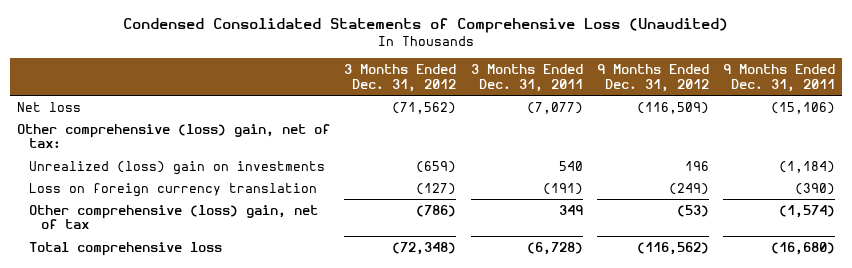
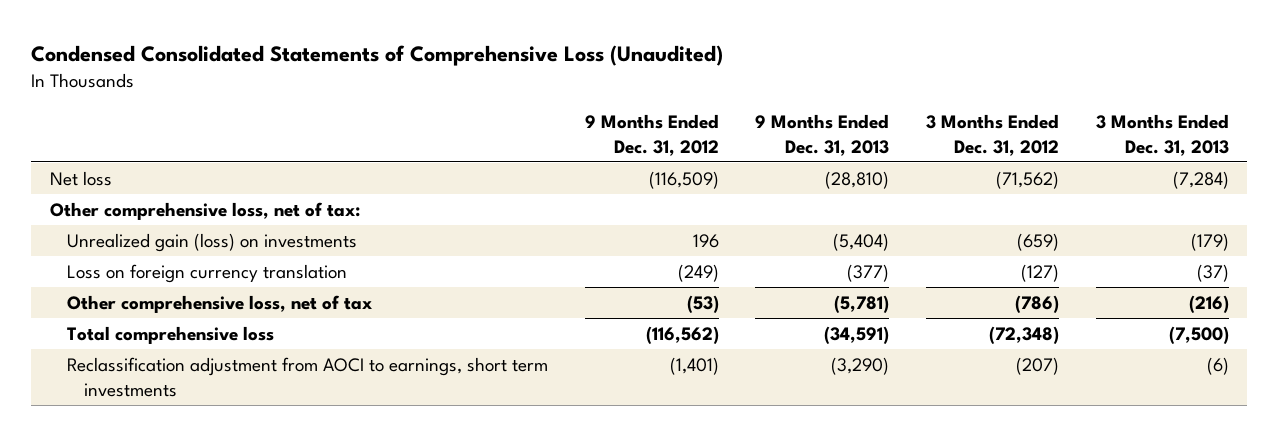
[470,64,583,92] 3 Months Ended Dec. 31, 2011 -> none
[722,64,835,92] 9 Months Ended Dec. 31, 2011 -> none
none -> [755,114,890,157] 9 Months Ended Dec. 31, 2013
none -> [1096,114,1230,157] 3 Months Ended Dec. 31, 2013
[17,123,331,149] Other comprehensive (loss) gain, net of tax: -> [49,201,360,220] Other comprehensive loss, net of tax:
[29,160,326,175] Unrealized (loss) gain on investments -> [66,232,357,252] Unrealized gain (loss) on investments
[29,204,319,230] Other comprehensive (loss) gain, net of tax -> [66,294,372,313] Other comprehensive loss, net of tax
none -> [66,356,548,397] Reclassification adjustment from AOCI to earnings, short term investments

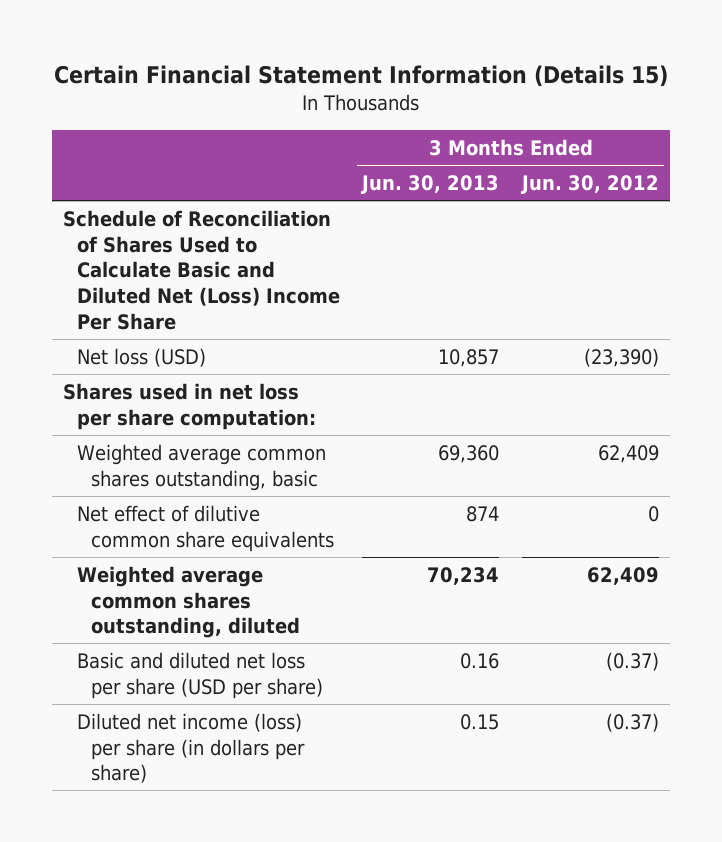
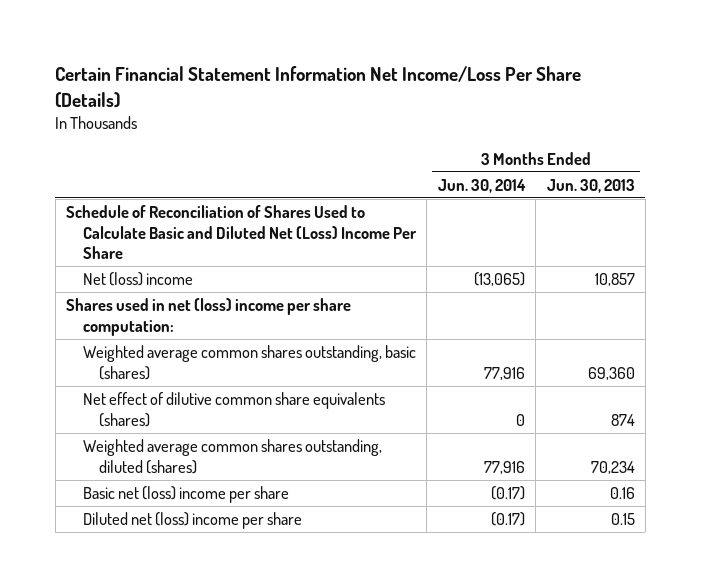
[53,65,668,88] Certain Financial Statement Information (Details 15) -> [55,65,582,108] Certain Financial Statement Information Net Income/Loss Per Share (Details)
[520,174,659,194] Jun. 30, 2012 -> none
none -> [437,178,526,193] Jun. 30, 2014
[77,347,207,367] Net loss (USD) -> [82,272,193,287] Net (loss) income
[62,382,317,430] Shares used in net loss per share computation: -> [66,298,352,336] Shares used in net (loss) income per share computation:
[77,443,327,491] Weighted average common shares outstanding, basic -> [82,345,416,380] Weighted average common shares outstanding, basic (shares)
[77,504,335,552] Net effect of dilutive common share equivalents -> [82,392,385,427] Net effect of dilutive common share equivalents (shares)
[77,565,301,639] Weighted average common shares outstanding, diluted -> [82,439,382,474] Weighted average common shares outstanding, diluted (shares)
[77,651,324,699] Basic and diluted net loss per share (USD per share) -> [82,486,289,504] Basic net (loss) income per share
[77,712,306,784] Diluted net income (loss) per share (in dollars per share) -> [82,512,302,530] Diluted net (loss) income per share

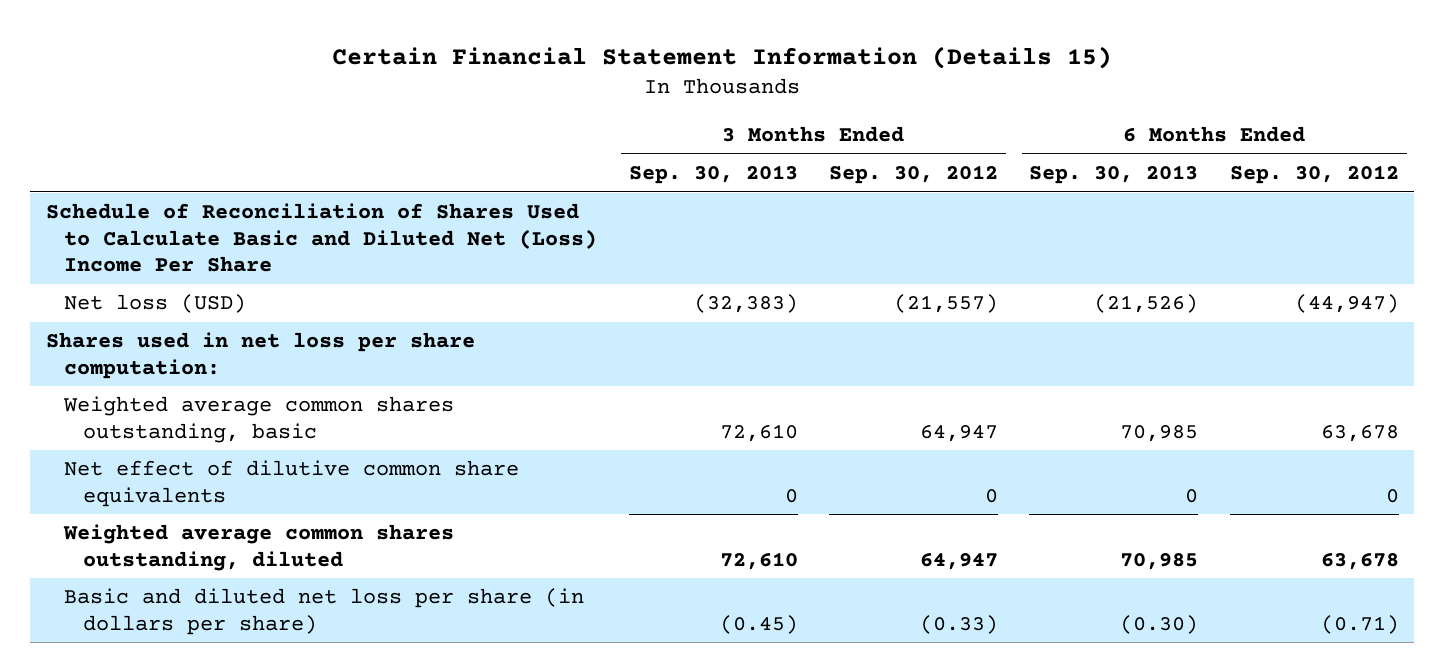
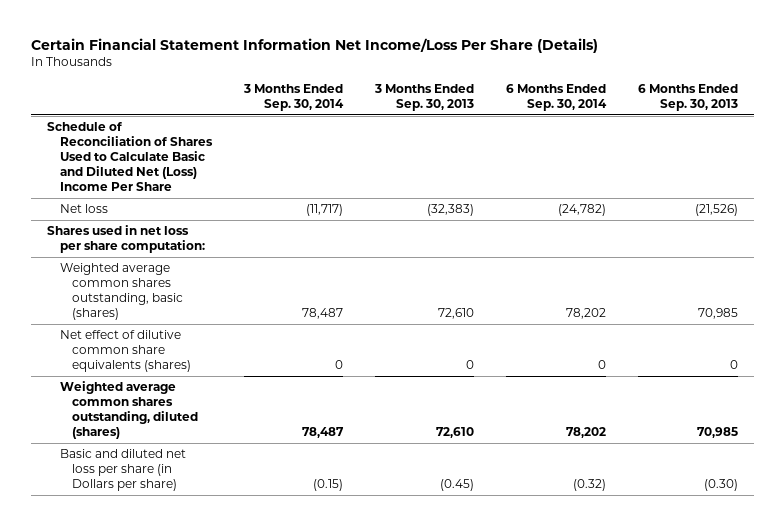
[332,45,1113,69] Certain Financial Statement Information (Details 15) -> [30,37,598,53] Certain Financial Statement Information Net Income/Loss Per Share (Details)
[829,164,999,184] Sep. 30, 2012 -> none
[1229,164,1399,184] Sep. 30, 2012 -> none
none -> [242,84,344,112] 3 Months Ended Sep. 30, 2014
none -> [505,84,607,112] 6 Months Ended Sep. 30, 2014
[64,294,247,314] Net loss (USD) -> [59,204,108,214] Net loss
[63,396,455,443] Weighted average common shares outstanding, basic -> [59,263,184,321] Weighted average common shares outstanding, basic (shares)
[64,460,520,507] Net effect of dilutive common share equivalents -> [59,330,192,373] Net effect of dilutive common share equivalents (shares)
[63,524,455,571] Weighted average common shares outstanding, diluted -> [59,381,199,440] Weighted average common shares outstanding, diluted (shares)
[64,588,585,635] Basic and diluted net loss per share (in dollars per share) -> [59,449,186,492] Basic and diluted net loss per share (in Dollars per share)

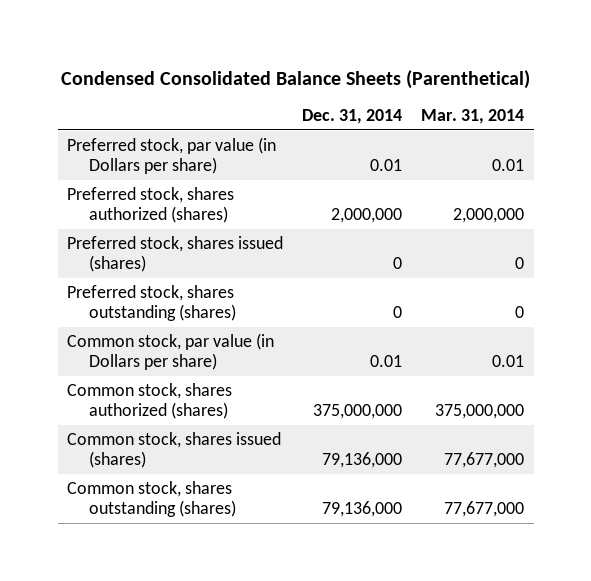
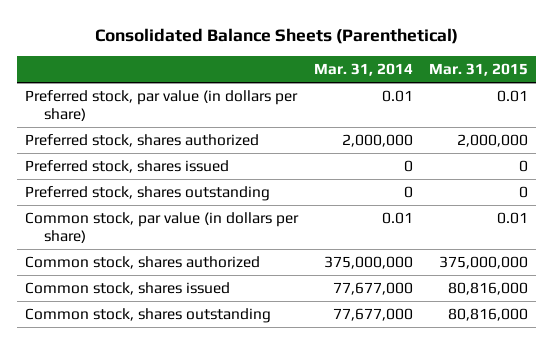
[60,69,530,89] Condensed Consolidated Balance Sheets (Parenthetical) -> [94,27,458,44] Consolidated Balance Sheets (Parenthetical)
[302,109,403,125] Dec. 31, 2014 -> none
none -> [429,63,529,77] Mar. 31, 2015
[67,136,277,175] Preferred stock, par value (in Dollars per share) -> [25,89,299,121] Preferred stock, par value (in dollars per share)
[67,186,235,224] Preferred stock, shares authorized (shares) -> [25,133,260,147] Preferred stock, shares authorized
[67,235,284,273] Preferred stock, shares issued (shares) -> [25,159,230,173] Preferred stock, shares issued
[67,284,237,322] Preferred stock, shares outstanding (shares) -> [25,185,271,201] Preferred stock, shares outstanding
[67,332,275,371] Common stock, par value (in Dollars per share) -> [25,211,300,243] Common stock, par value (in dollars per share)
[67,382,233,420] Common stock, shares authorized (shares) -> [25,255,261,269] Common stock, shares authorized
[67,431,282,469] Common stock, shares issued (shares) -> [25,281,231,295] Common stock, shares issued
[67,480,237,518] Common stock, shares outstanding (shares) -> [25,307,272,323] Common stock, shares outstanding

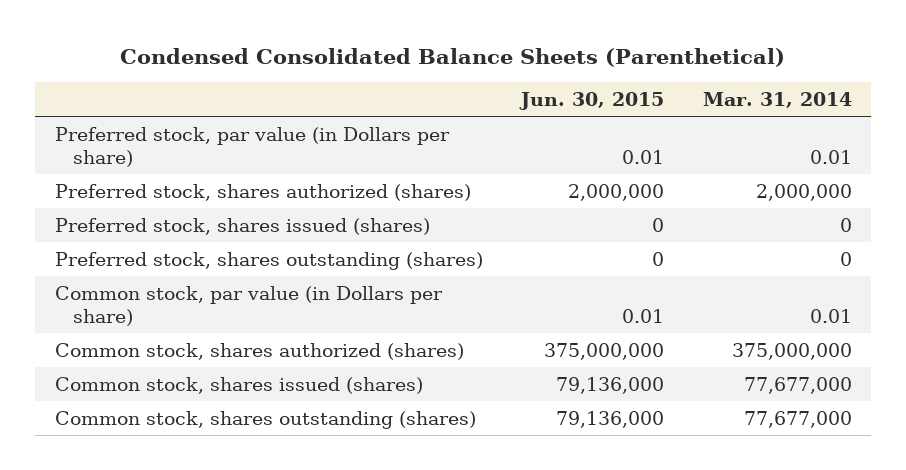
[94,27,458,44] Consolidated Balance Sheets (Parenthetical) -> [120,47,786,67] Condensed Consolidated Balance Sheets (Parenthetical)
[429,63,529,77] Mar. 31, 2015 -> none
none -> [519,91,665,110] Jun. 30, 2015
[25,89,299,121] Preferred stock, par value (in dollars per share) -> [54,126,450,168] Preferred stock, par value (in Dollars per share)
[25,133,260,147] Preferred stock, shares authorized -> [54,183,471,201] Preferred stock, shares authorized (shares)
[25,159,230,173] Preferred stock, shares issued -> [54,217,430,235] Preferred stock, shares issued (shares)
[25,185,271,201] Preferred stock, shares outstanding -> [54,251,483,270] Preferred stock, shares outstanding (shares)
[25,211,300,243] Common stock, par value (in dollars per share) -> [54,285,443,327] Common stock, par value (in Dollars per share)
[25,255,261,269] Common stock, shares authorized -> [54,342,464,360] Common stock, shares authorized (shares)
[25,281,231,295] Common stock, shares issued -> [54,376,423,394] Common stock, shares issued (shares)
[25,307,272,323] Common stock, shares outstanding -> [54,410,476,429] Common stock, shares outstanding (shares)

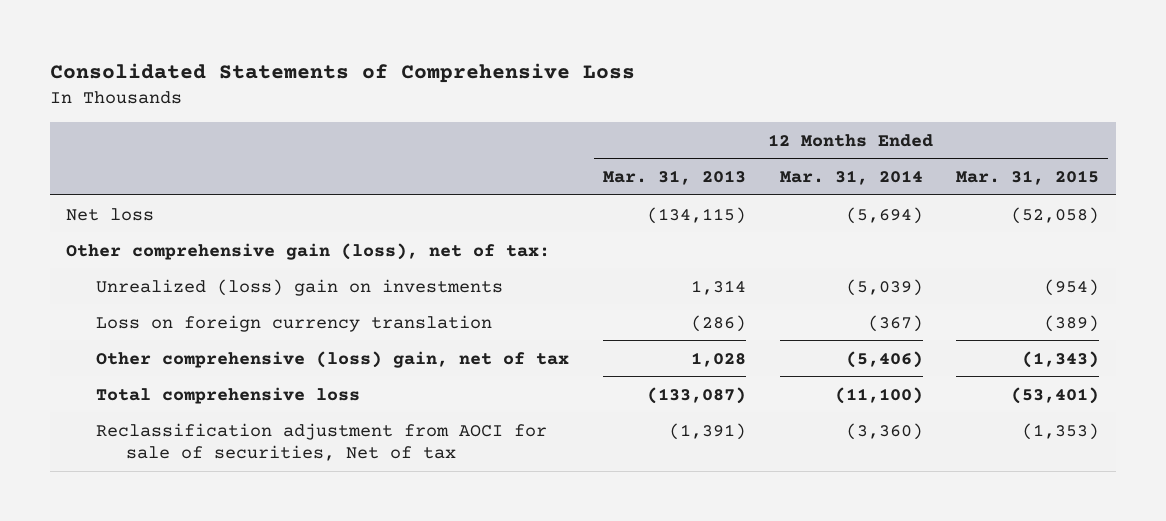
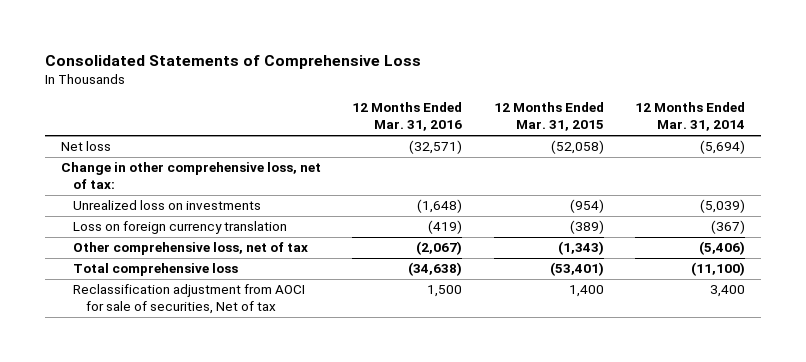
[602,170,746,186] Mar. 31, 2013 -> none
none -> [352,102,463,132] 12 Months Ended Mar. 31, 2016
[66,242,551,260] Other comprehensive gain (loss), net of tax: -> [60,162,321,190] Change in other comprehensive loss, net of tax:
[96,278,504,296] Unrealized (loss) gain on investments -> [73,200,262,211] Unrealized loss on investments
[96,350,570,368] Other comprehensive (loss) gain, net of tax -> [73,242,309,256] Other comprehensive loss, net of tax
[845,422,923,440] (3,360) -> [710,285,746,298] 3,400
[1022,422,1100,440] (1,353) -> [568,285,604,298] 1,400

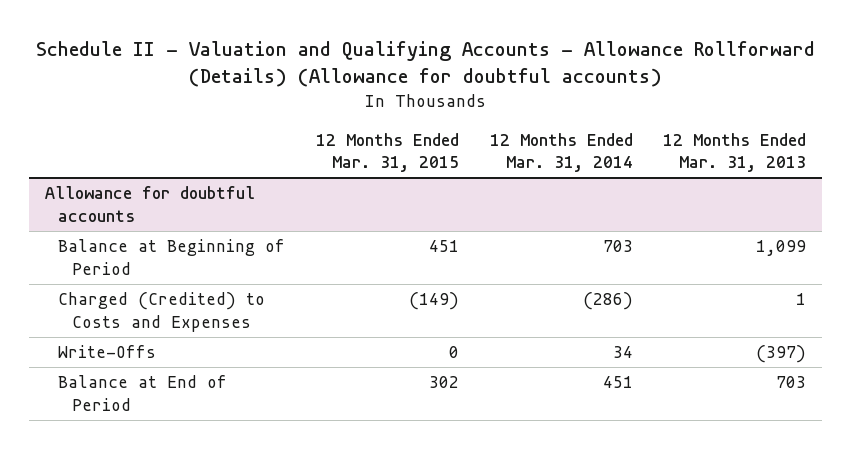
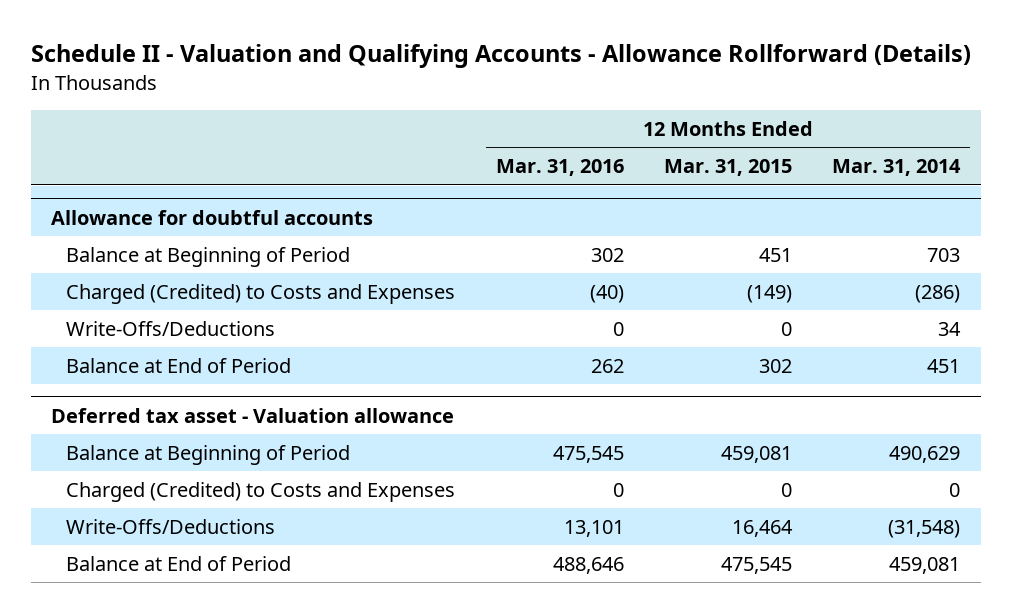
[35,41,815,88] Schedule II - Valuation and Qualifying Accounts - Allowance Rollforward (Details) (Allowance for doubtful accounts) -> [30,44,971,69] Schedule II - Valuation and Qualifying Accounts - Allowance Rollforward (Details)
[663,132,807,173] 12 Months Ended Mar. 31, 2013 -> none
none -> [495,159,624,177] Mar. 31, 2016
[58,345,157,359] Write-Offs -> [66,320,276,336] Write-Offs/Deductions
none -> [51,407,455,423] Deferred tax asset - Valuation allowance
none -> [66,444,351,465] Balance at Beginning of Period
none -> [66,481,456,502] Charged (Credited) to Costs and Expenses
none -> [66,518,276,534] Write-Offs/Deductions
none -> [66,555,292,571] Balance at End of Period

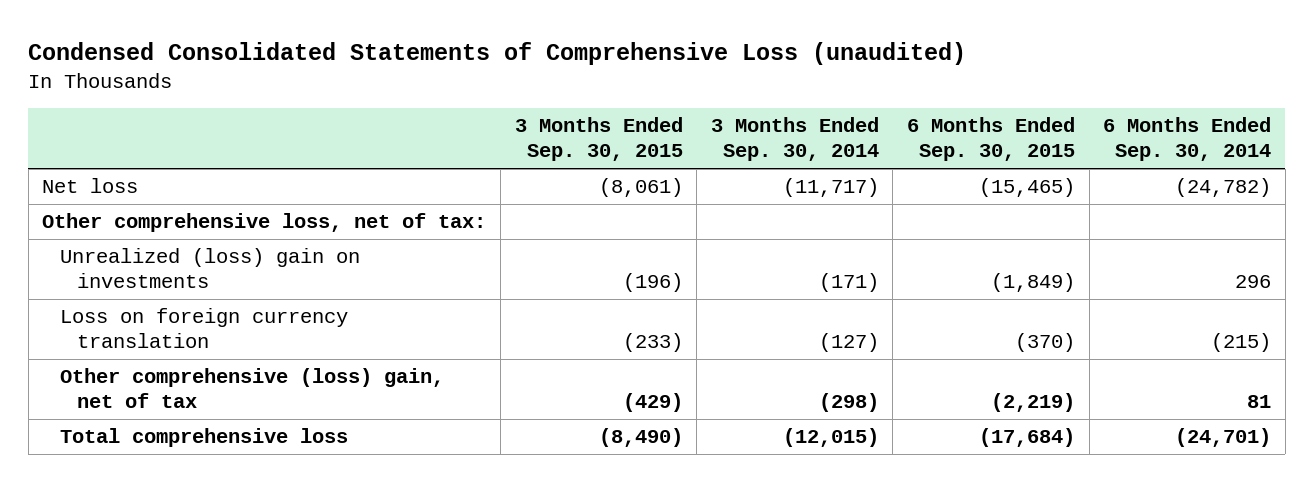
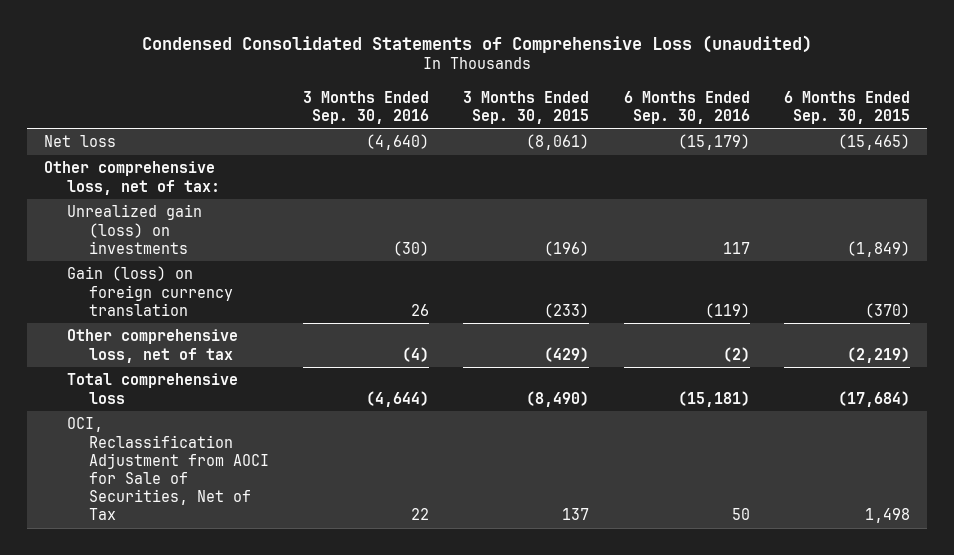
[710,117,879,162] 3 Months Ended Sep. 30, 2014 -> none
[1103,117,1272,162] 6 Months Ended Sep. 30, 2014 -> none
none -> [303,90,430,124] 3 Months Ended Sep. 30, 2016
none -> [623,90,750,124] 6 Months Ended Sep. 30, 2016
[59,248,360,289] Unrealized (loss) gain on investments -> [66,204,202,254] Unrealized gain (loss) on investments
[59,308,348,349] Loss on foreign currency translation -> [66,266,234,316] Gain (loss) on foreign currency translation
[59,368,444,409] Other comprehensive (loss) gain, net of tax -> [66,329,238,363] Other comprehensive loss, net of tax
none -> [66,417,270,521] OCI, Reclassification Adjustment from AOCI for Sale of Securities, Net of Tax

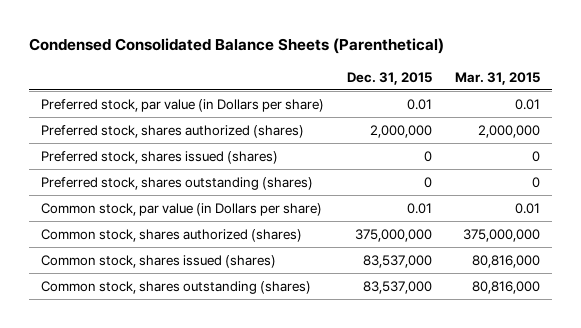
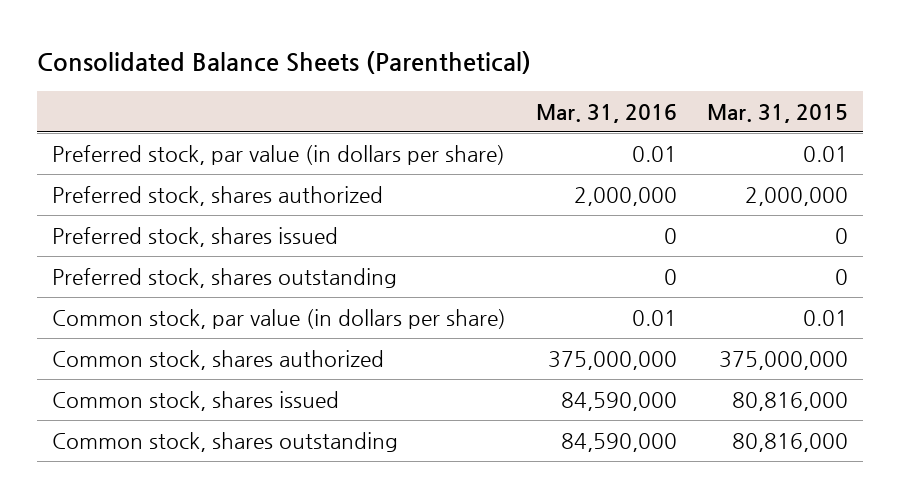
[29,38,445,55] Condensed Consolidated Balance Sheets (Parenthetical) -> [37,50,532,74] Consolidated Balance Sheets (Parenthetical)
[347,71,433,85] Dec. 31, 2015 -> none
none -> [536,103,678,123] Mar. 31, 2016
[41,98,325,112] Preferred stock, par value (in Dollars per share) -> [52,144,506,165] Preferred stock, par value (in dollars per share)
[41,124,305,138] Preferred stock, shares authorized (shares) -> [52,185,384,206] Preferred stock, shares authorized
[41,150,279,164] Preferred stock, shares issued (shares) -> [52,226,339,247] Preferred stock, shares issued
[41,176,314,190] Preferred stock, shares outstanding (shares) -> [52,267,398,288] Preferred stock, shares outstanding
[41,202,323,216] Common stock, par value (in Dollars per share) -> [52,308,507,329] Common stock, par value (in dollars per share)
[41,228,303,242] Common stock, shares authorized (shares) -> [52,349,385,370] Common stock, shares authorized
[41,254,277,268] Common stock, shares issued (shares) -> [52,390,340,411] Common stock, shares issued
[41,280,312,294] Common stock, shares outstanding (shares) -> [52,431,399,452] Common stock, shares outstanding

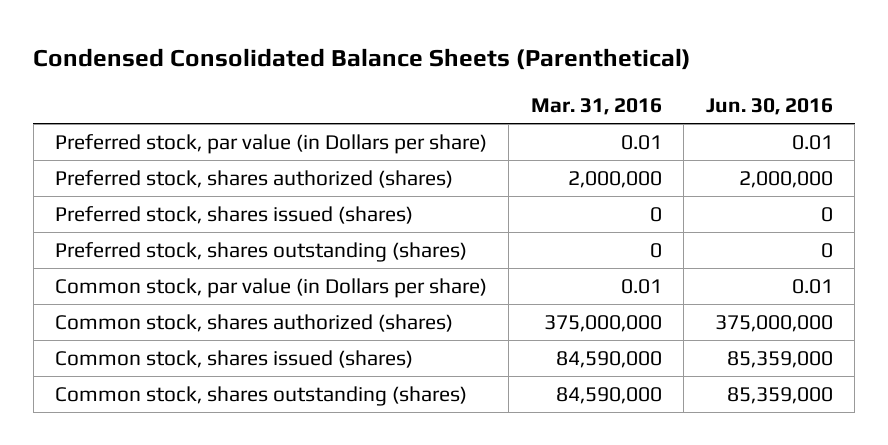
[37,50,532,74] Consolidated Balance Sheets (Parenthetical) -> [33,47,692,70] Condensed Consolidated Balance Sheets (Parenthetical)
[707,103,849,123] Mar. 31, 2015 -> none
none -> [705,97,833,115] Jun. 30, 2016
[52,144,506,165] Preferred stock, par value (in dollars per share) -> [54,133,487,154] Preferred stock, par value (in Dollars per share)
[52,185,384,206] Preferred stock, shares authorized -> [54,169,453,188] Preferred stock, shares authorized (shares)
[52,226,339,247] Preferred stock, shares issued -> [54,205,413,224] Preferred stock, shares issued (shares)
[52,267,398,288] Preferred stock, shares outstanding -> [54,241,467,262] Preferred stock, shares outstanding (shares)
[52,308,507,329] Common stock, par value (in dollars per share) -> [54,277,487,298] Common stock, par value (in Dollars per share)
[52,349,385,370] Common stock, shares authorized -> [54,313,453,332] Common stock, shares authorized (shares)
[52,390,340,411] Common stock, shares issued -> [54,349,413,368] Common stock, shares issued (shares)
[52,431,399,452] Common stock, shares outstanding -> [54,385,467,406] Common stock, shares outstanding (shares)

